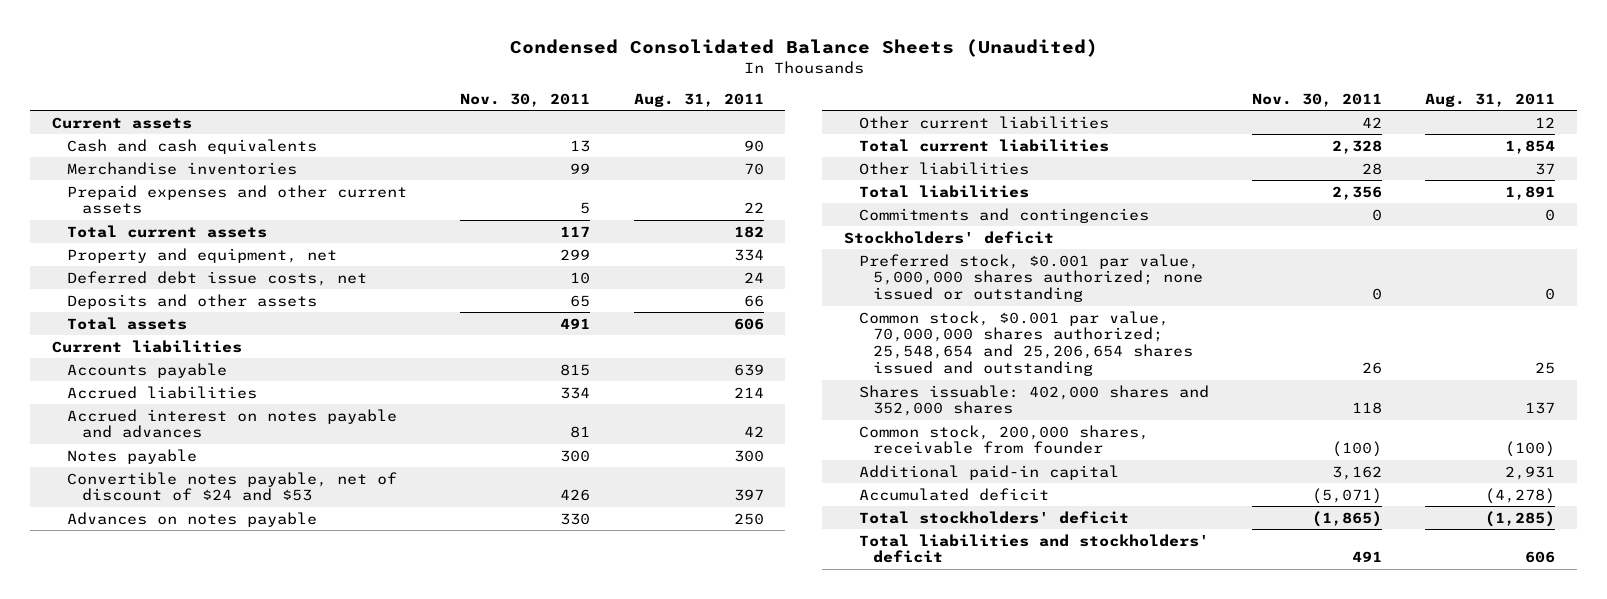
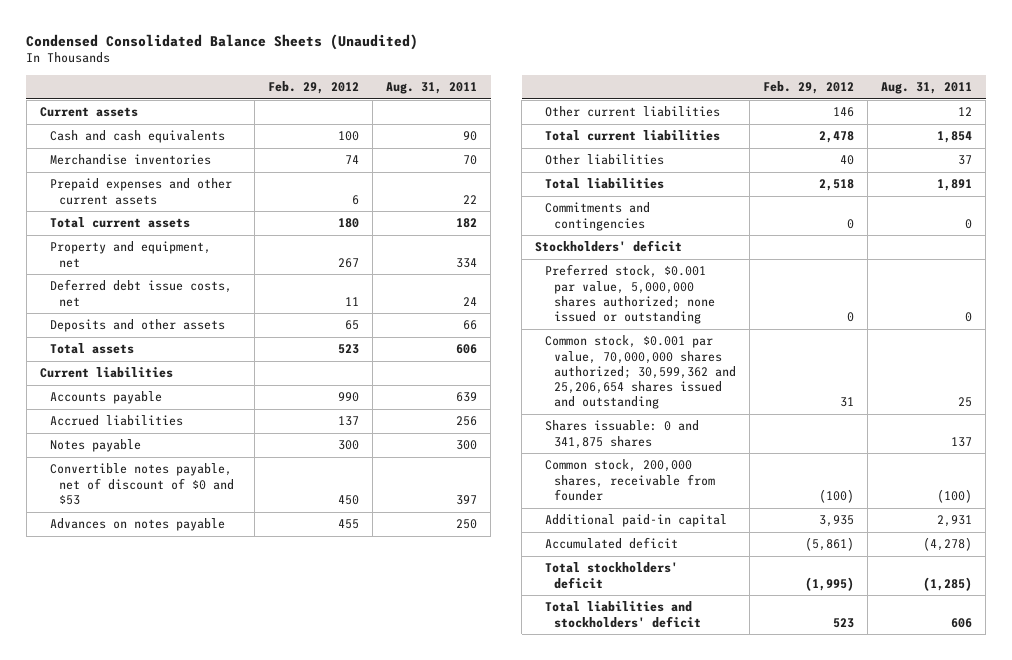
[460,93,591,108] Nov. 30, 2011 -> none
none -> [268,80,360,94] Feb. 29, 2012
[67,408,398,439] Accrued interest on notes payable and advances -> none
[733,386,764,398] 214 -> [456,416,478,427] 256
[67,471,398,502] Convertible notes payable, net of discount of $24 and $53 -> [49,463,235,505] Convertible notes payable, net of discount of $0 and $53
[858,310,1194,377] Common stock, $0.001 par value, 70,000,000 shares authorized; 25,548,654 and 25,206,654 shares issued and outstanding -> [544,335,737,410] Common stock, $0.001 par value, 70,000,000 shares authorized; 30,599,362 and 25,206,654 shares issued and outstanding
[858,384,1209,417] Shares issuable: 402,000 shares and 352,000 shares -> [544,420,699,449] Shares issuable: 0 and 341,875 shares

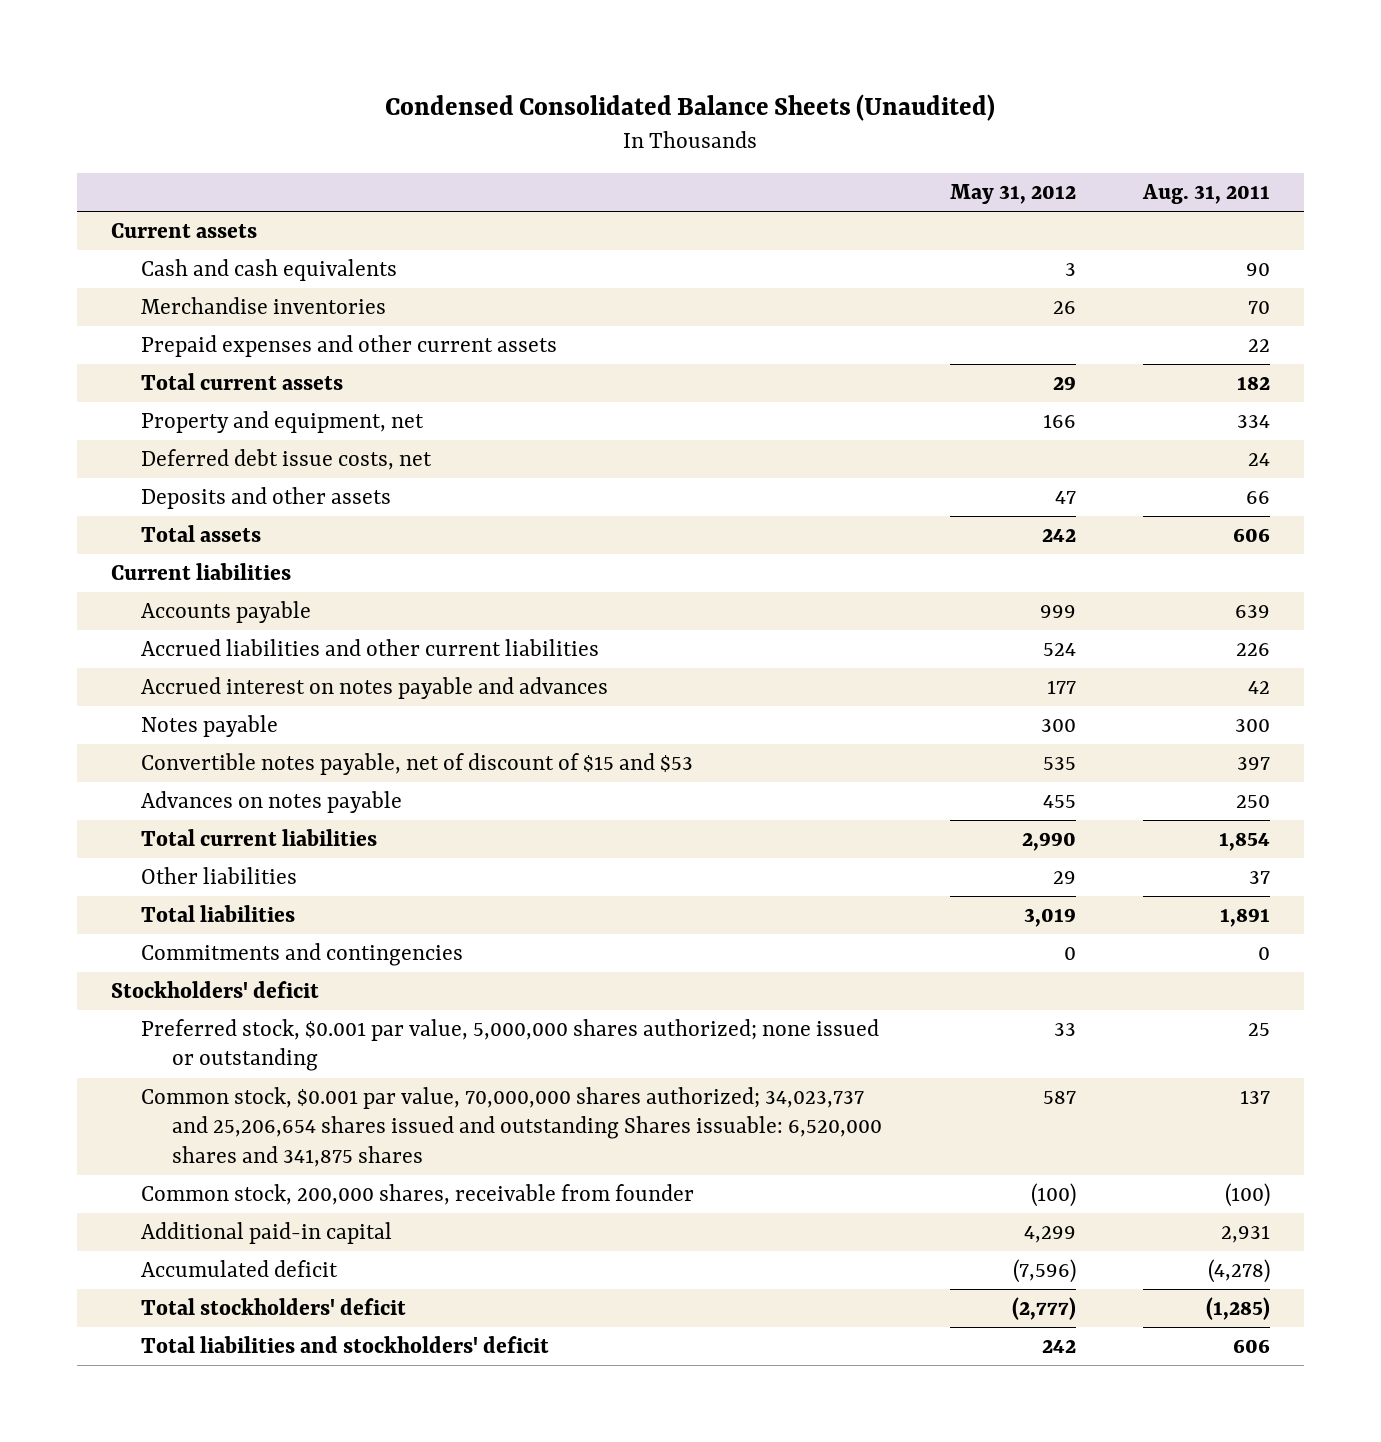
[268,80,360,94] Feb. 29, 2012 -> none
none -> [949,184,1076,205] May 31, 2012
[49,415,183,427] Accrued liabilities -> none
none -> [141,639,600,657] Accrued liabilities and other current liabilities
none -> [141,677,609,700] Accrued interest on notes payable and advances
[49,463,235,505] Convertible notes payable, net of discount of $0 and $53 -> [141,753,694,776] Convertible notes payable, net of discount of $15 and $53
[544,106,720,118] Other current liabilities -> none
[544,420,699,449] Shares issuable: 0 and 341,875 shares -> none
[965,311,973,322] 0 -> [1248,1023,1271,1037] 25
[544,335,737,410] Common stock, $0.001 par value, 70,000,000 shares authorized; 30,599,362 and 25,206,654 shares issued and outstanding -> [141,1087,883,1167] Common stock, $0.001 par value, 70,000,000 shares authorized; 34,023,737 and 25,206,654 shares issued and outstanding Shares issuable: 6,520,000 shares and 341,875 shares
[958,397,973,408] 25 -> [1240,1090,1271,1105] 137

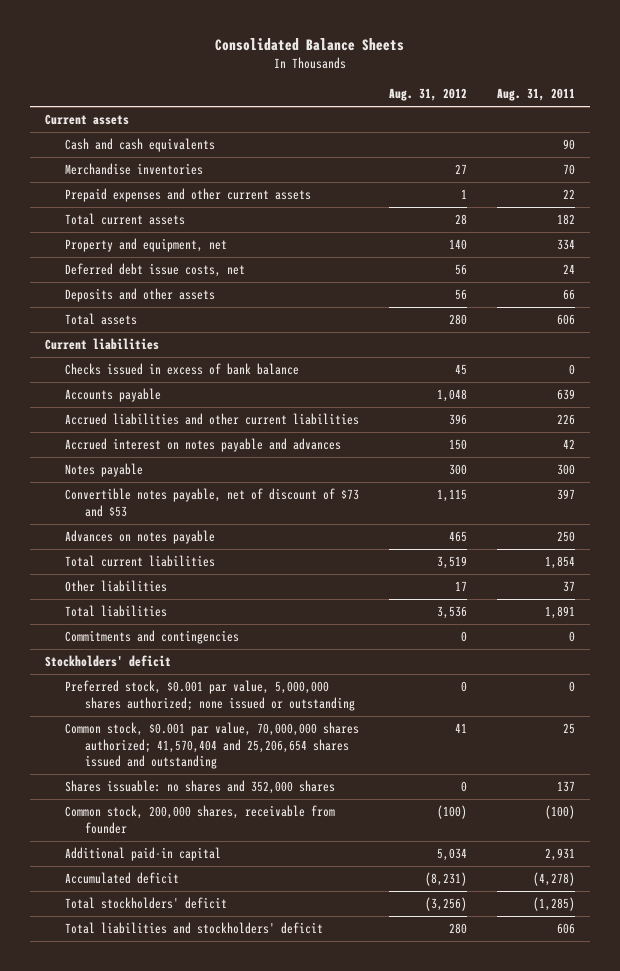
[385,94,996,122] Condensed Consolidated Balance Sheets (Unaudited) -> [215,38,405,52] Consolidated Balance Sheets
[949,184,1076,205] May 31, 2012 -> none
none -> [389,88,468,102] Aug. 31, 2012
none -> [64,363,299,376] Checks issued in excess of bank balance
[141,753,694,776] Convertible notes payable, net of discount of $15 and $53 -> [64,488,359,517] Convertible notes payable, net of discount of $73 and $53
[1248,1023,1271,1037] 25 -> [569,681,576,693] 0
[141,1087,883,1167] Common stock, $0.001 par value, 70,000,000 shares authorized; 34,023,737 and 25,206,654 shares issued and outstanding Shares issuable: 6,520,000 shares and 341,875 shares -> [64,722,359,770] Common stock, $0.001 par value, 70,000,000 shares authorized; 41,570,404 and 25,206,654 shares issued and outstanding
[1240,1090,1271,1105] 137 -> [563,723,576,735] 25
none -> [64,780,335,795] Shares issuable: no shares and 352,000 shares

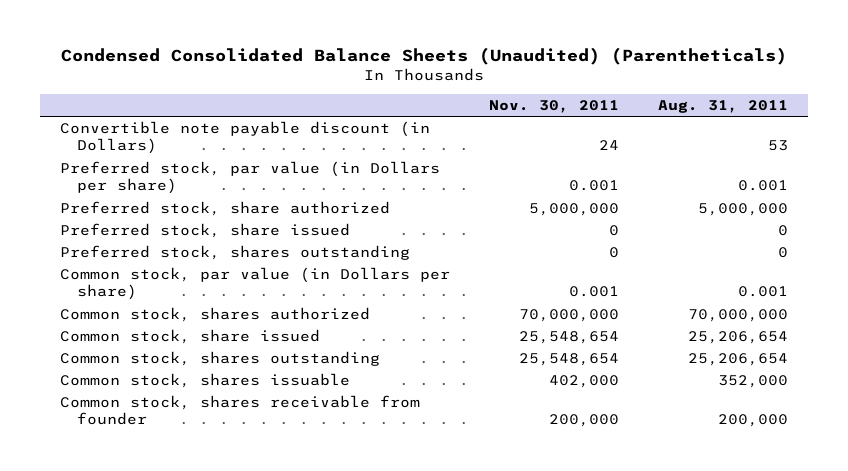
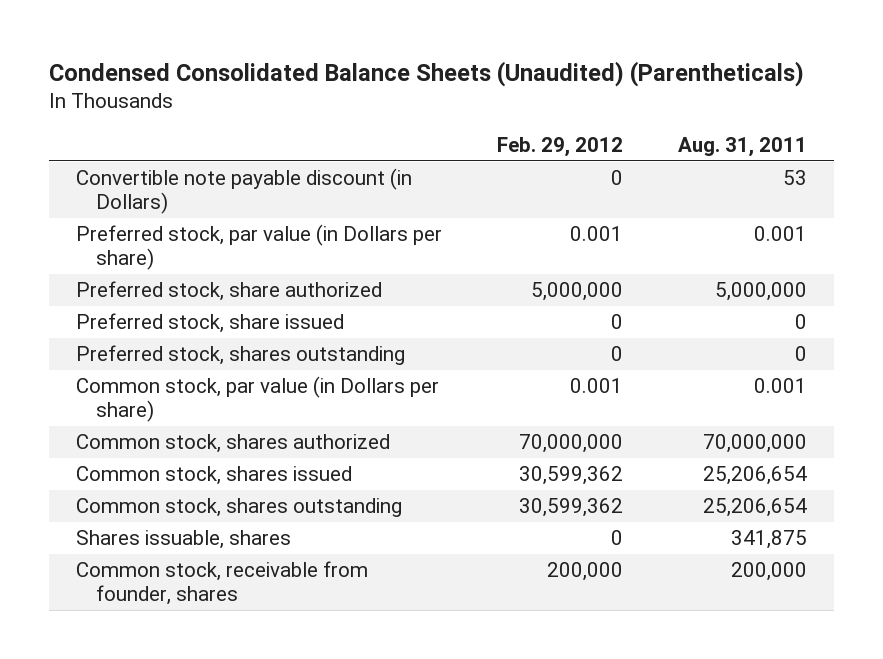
[488,99,619,113] Nov. 30, 2011 -> none
none -> [496,136,623,157] Feb. 29, 2012
[59,328,320,344] Common stock, share issued -> [76,466,353,486] Common stock, shares issued
[59,372,350,388] Common stock, shares issuable -> [76,530,292,550] Shares issuable, shares
[718,374,789,388] 352,000 -> [730,530,807,550] 341,875
[59,394,420,426] Common stock, shares receivable from founder -> [76,561,369,606] Common stock, receivable from founder, shares

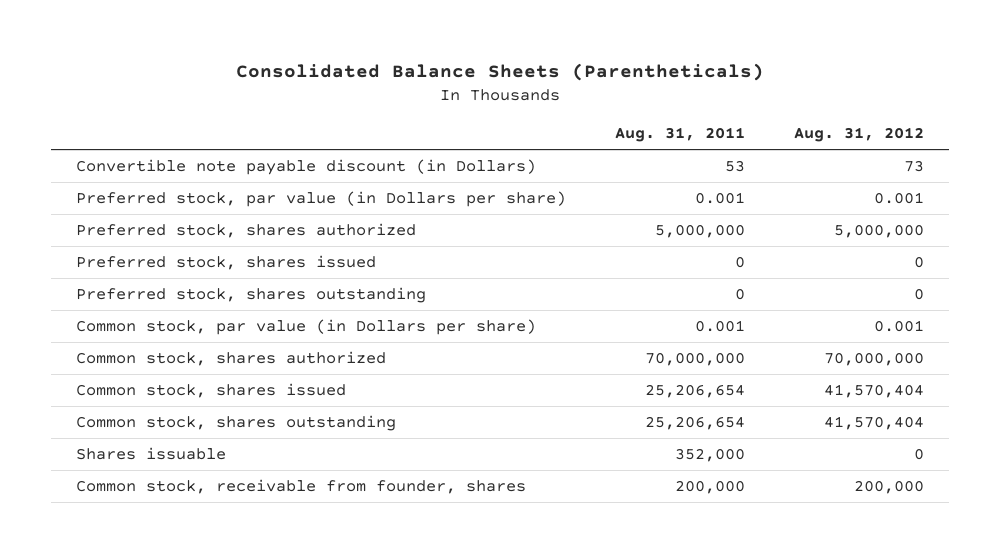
[48,60,804,87] Condensed Consolidated Balance Sheets (Unaudited) (Parentheticals) -> [235,63,764,82] Consolidated Balance Sheets (Parentheticals)
[496,136,623,157] Feb. 29, 2012 -> none
none -> [793,127,924,143] Aug. 31, 2012
[76,281,383,302] Preferred stock, share authorized -> [75,223,416,239] Preferred stock, shares authorized
[76,313,345,334] Preferred stock, share issued -> [75,255,376,271] Preferred stock, shares issued
[76,530,292,550] Shares issuable, shares -> [75,447,226,461] Shares issuable
[730,530,807,550] 341,875 -> [674,448,745,463] 352,000

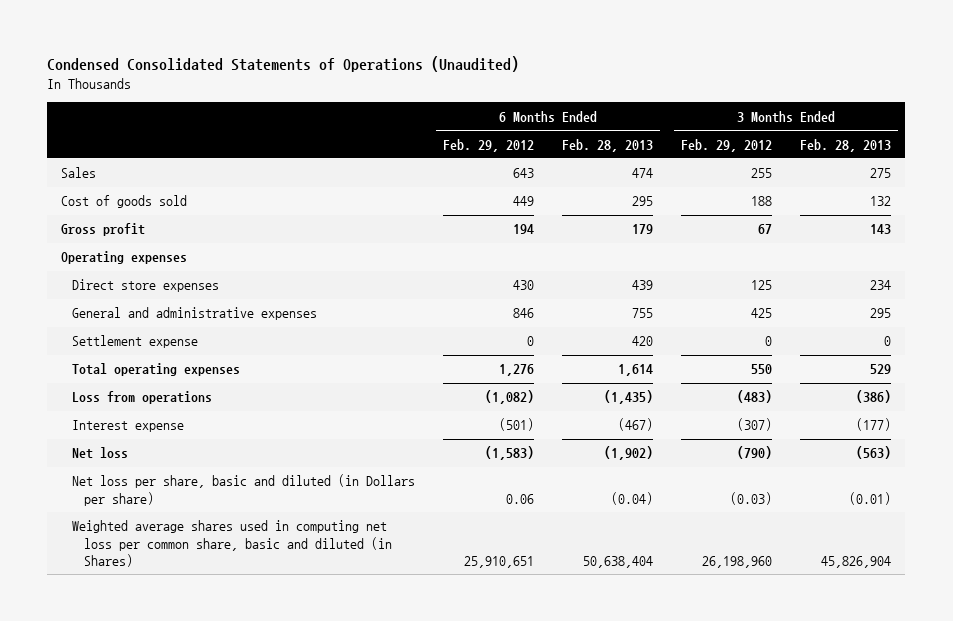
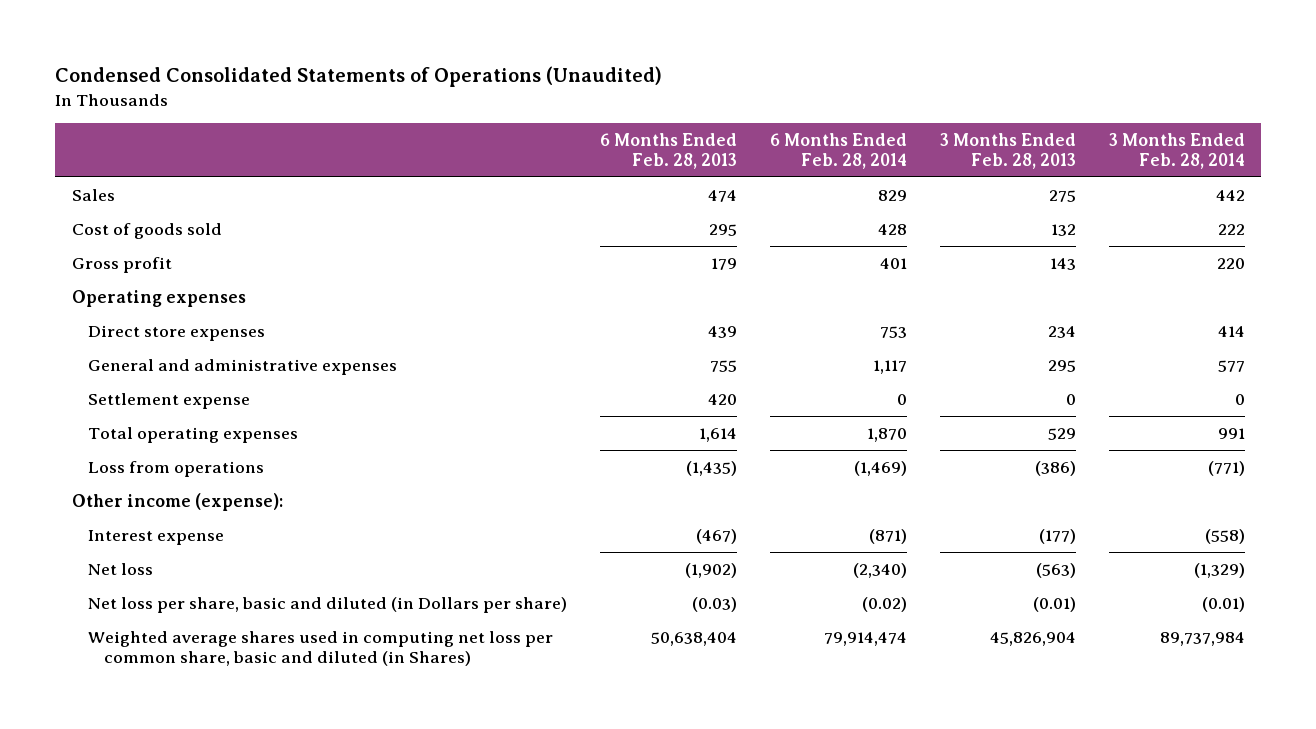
[443,138,535,152] Feb. 29, 2012 -> none
[681,138,773,152] Feb. 29, 2012 -> none
none -> [769,132,907,169] 6 Months Ended Feb. 28, 2014
none -> [1108,132,1245,169] 3 Months Ended Feb. 28, 2014
none -> [71,492,283,511] Other income (expense):
[611,491,654,505] (0.04) -> [691,596,737,612] (0.03)

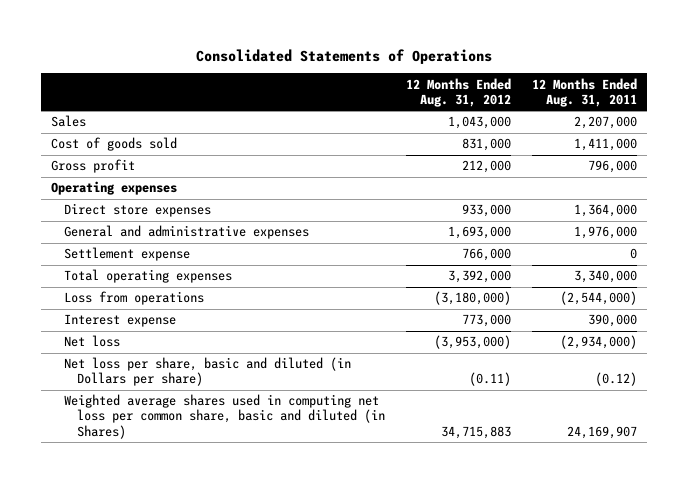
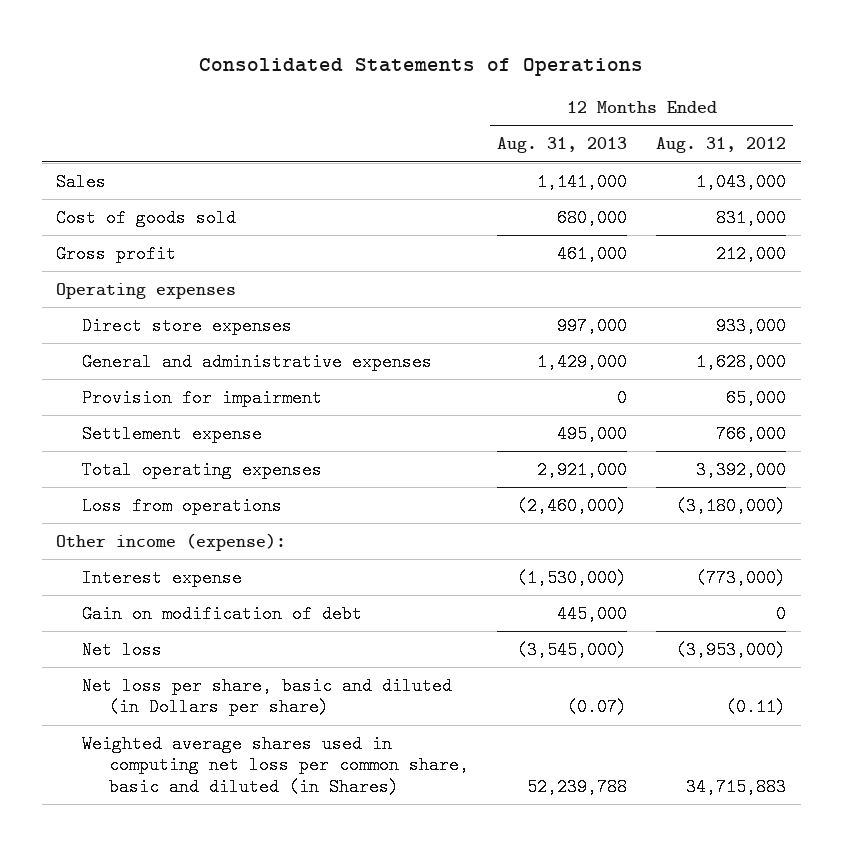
[532,77,638,107] 12 Months Ended Aug. 31, 2011 -> none
none -> [497,137,628,154] Aug. 31, 2013
[448,226,512,240] 1,693,000 -> [696,352,787,371] 1,628,000
none -> [82,388,323,407] Provision for impairment
none -> [56,532,287,551] Other income (expense):
[462,314,512,328] 773,000 -> [696,568,787,587] (773,000)
none -> [82,604,363,623] Gain on modification of debt

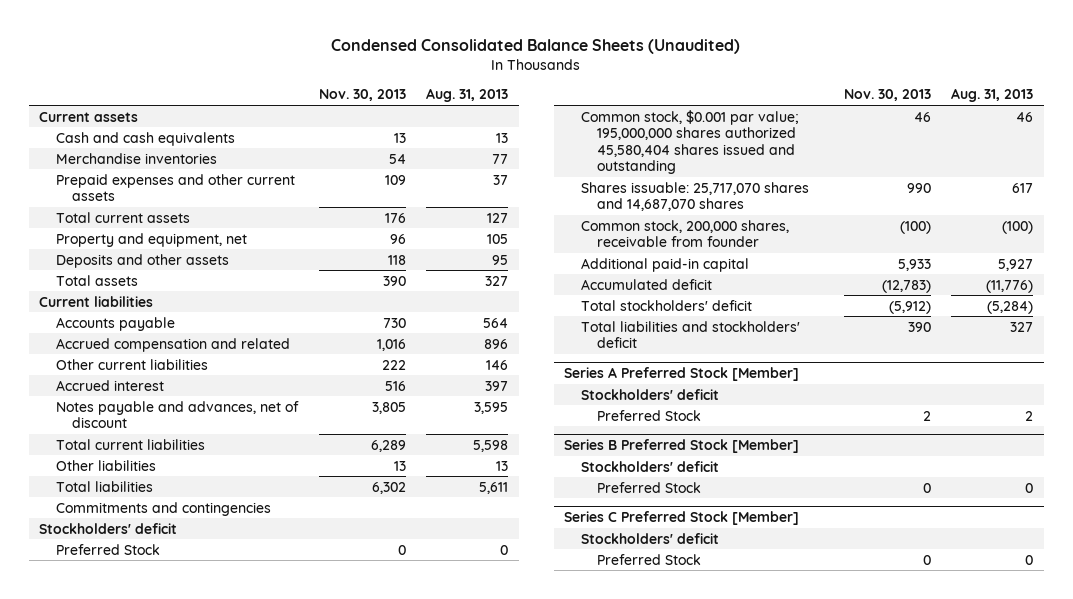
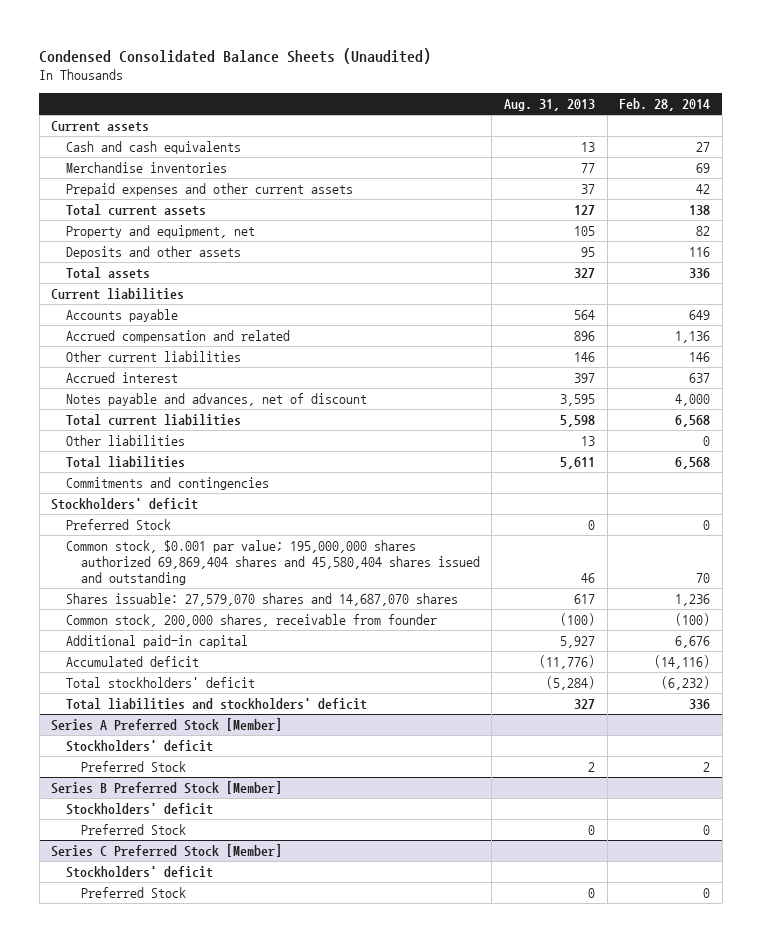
[318,89,406,102] Nov. 30, 2013 -> none
none -> [619,98,711,112] Feb. 28, 2014
[580,109,799,175] Common stock, $0.001 par value; 195,000,000 shares authorized 45,580,404 shares issued and outstanding -> [66,540,480,586] Common stock, $0.001 par value; 195,000,000 shares authorized 69,869,404 shares and 45,580,404 shares issued and outstanding
[580,181,809,212] Shares issuable: 25,717,070 shares and 14,687,070 shares -> [66,593,459,607] Shares issuable: 27,579,070 shares and 14,687,070 shares

